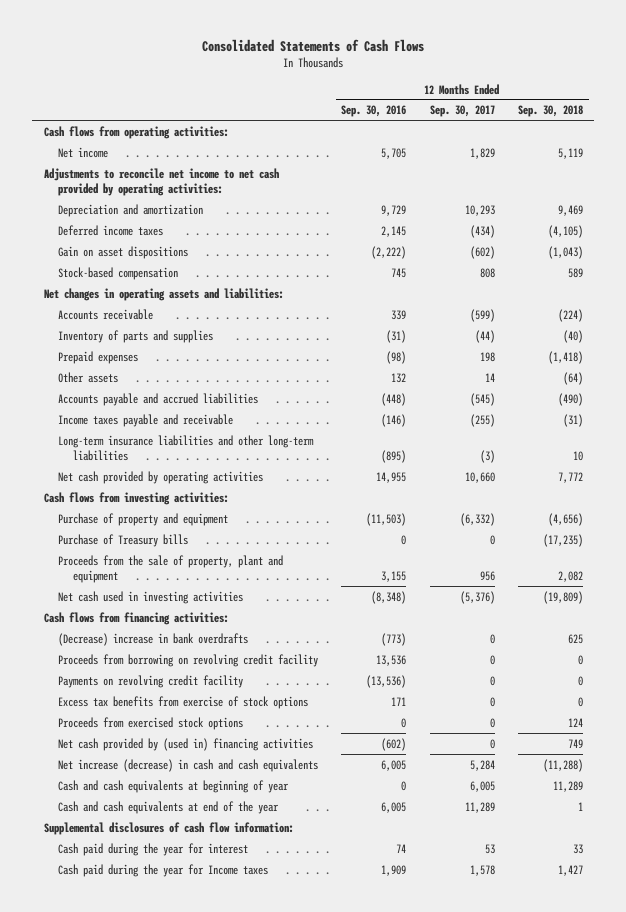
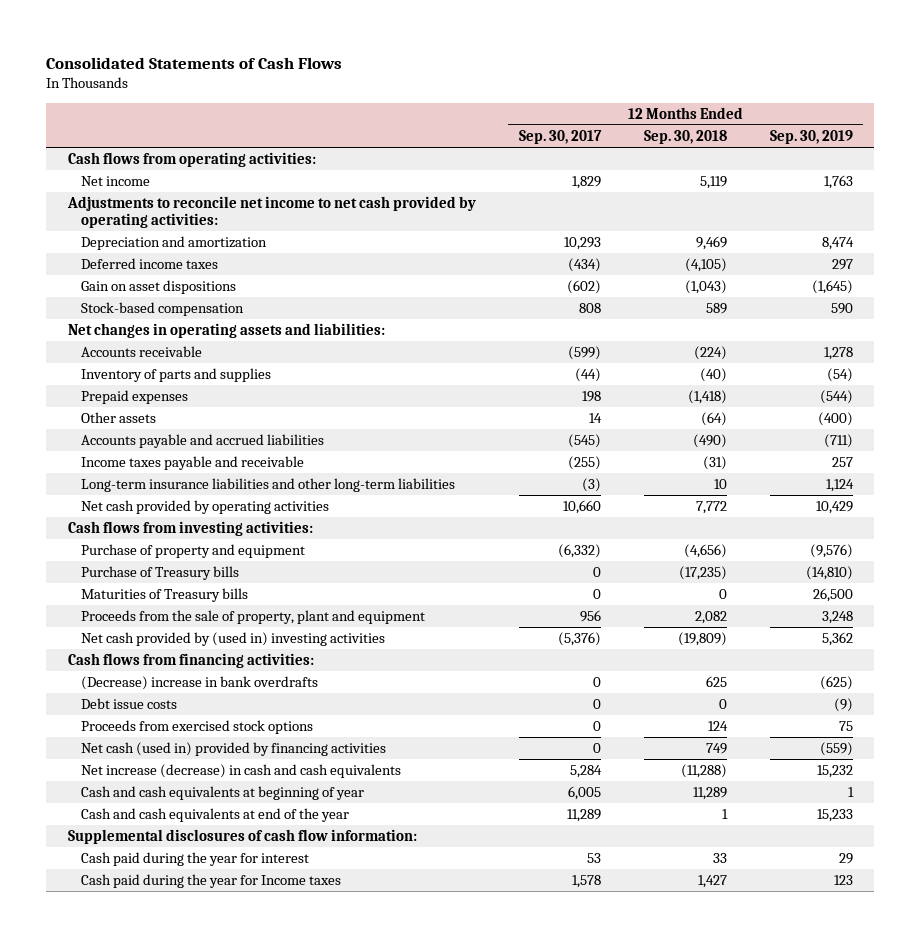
[341,105,407,118] Sep. 30, 2016 -> none
none -> [769,130,853,145] Sep. 30, 2019
none -> [80,588,248,603] Maturities of Treasury bills
[58,590,244,604] Net cash used in investing activities -> [80,632,385,647] Net cash provided by (used in) investing activities
[58,653,319,667] Proceeds from borrowing on revolving credit facility -> none
[58,674,244,688] Payments on revolving credit facility -> none
[58,695,309,709] Excess tax benefits from exercise of stock options -> none
none -> [80,698,177,710] Debt issue costs
[58,737,314,751] Net cash provided by (used in) financing activities -> [80,742,386,757] Net cash (used in) provided by financing activities

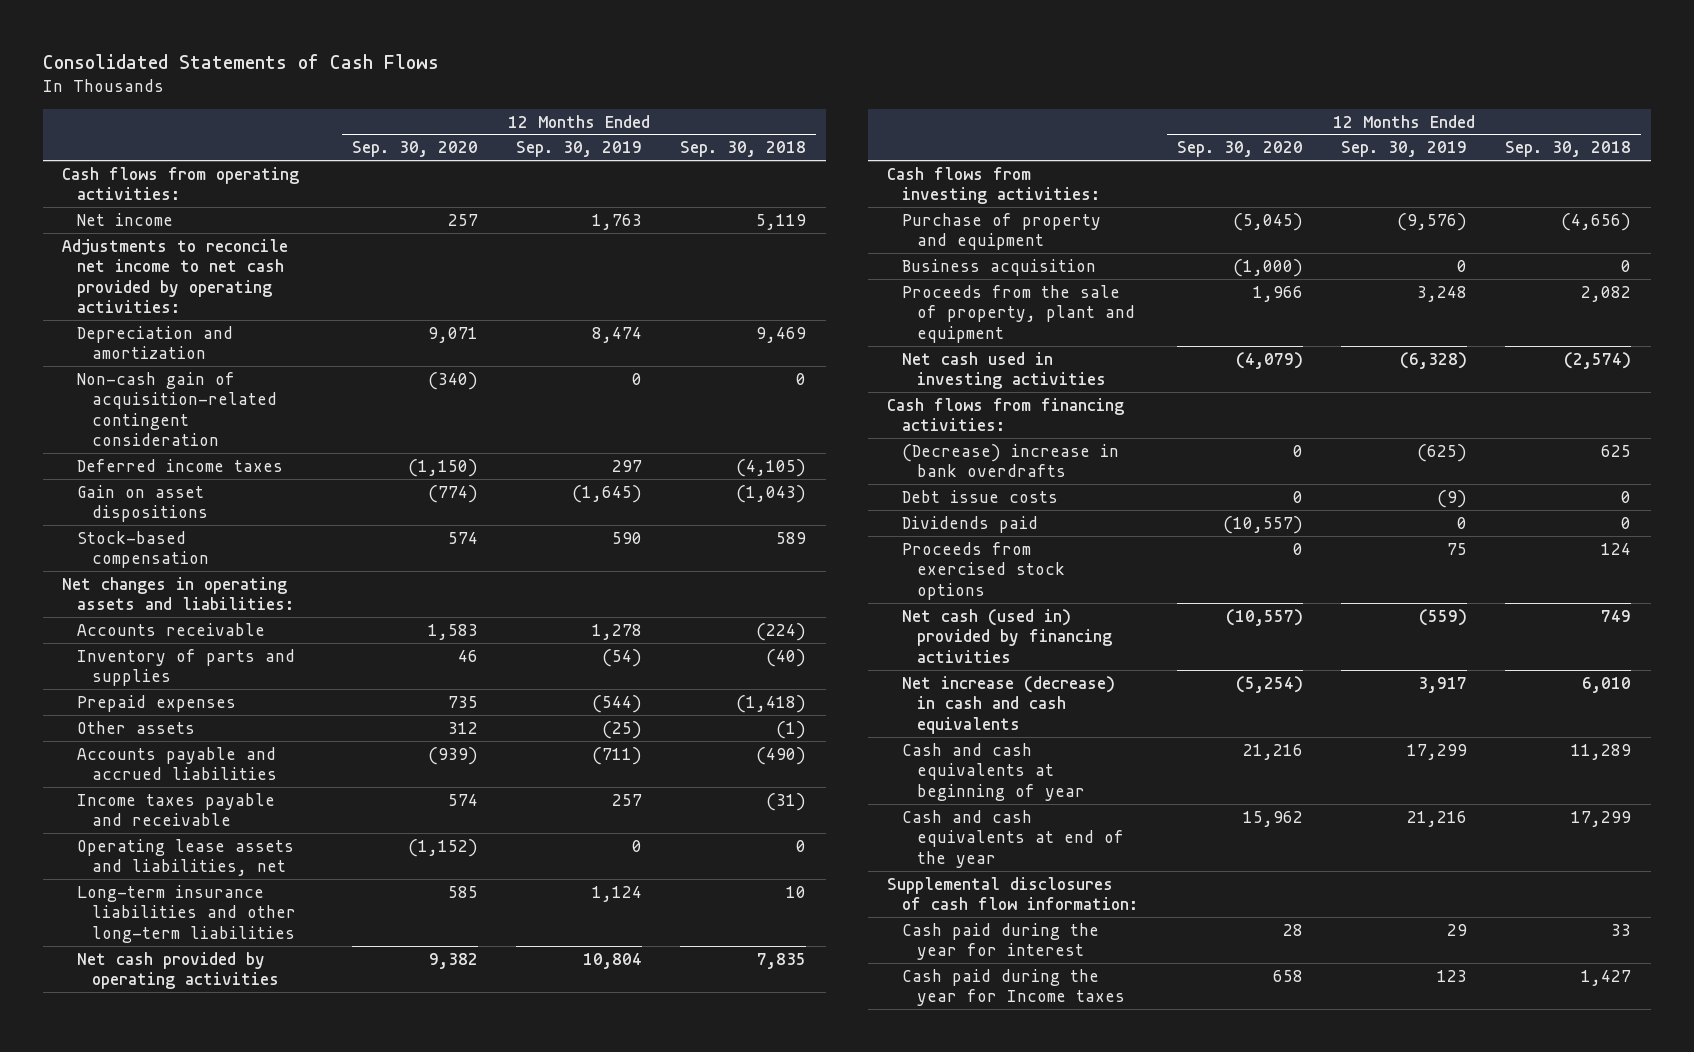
[518,130,602,145] Sep. 30, 2017 -> none
none -> [351,141,478,158] Sep. 30, 2020
none -> [77,371,278,447] Non-cash gain of acquisition-related contingent consideration
[700,412,727,427] (64) -> [776,720,807,739] (1)
[817,412,853,427] (400) -> [602,720,643,739] (25)
none -> [77,838,295,877] Operating lease assets and liabilities, net
[695,501,727,515] 7,772 -> [757,952,807,969] 7,835
[815,501,853,515] 10,429 -> [583,952,643,969] 10,804
[80,566,239,581] Purchase of Treasury bills -> none
[80,588,248,603] Maturities of Treasury bills -> none
none -> [902,258,1097,276] Business acquisition
[80,632,385,647] Net cash provided by (used in) investing activities -> [902,351,1107,390] Net cash used in investing activities
[677,632,727,647] (19,809) -> [1564,351,1632,369] (2,574)
[821,632,853,647] 5,362 -> [1400,351,1468,369] (6,328)
none -> [902,515,1039,533] Dividends paid
[680,764,727,779] (11,288) -> [1582,676,1632,693] 6,010
[816,765,853,779] 15,232 -> [1418,676,1468,693] 3,917
[847,787,854,798] 1 -> [1407,743,1468,760] 17,299
[721,809,728,820] 1 -> [1571,810,1632,827] 17,299
[816,809,853,823] 15,233 -> [1407,810,1468,827] 21,216

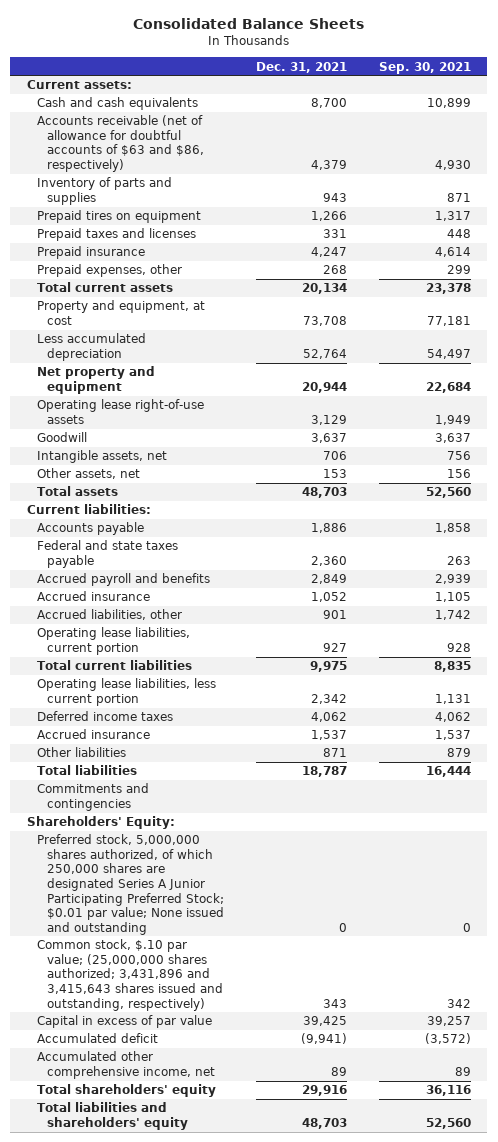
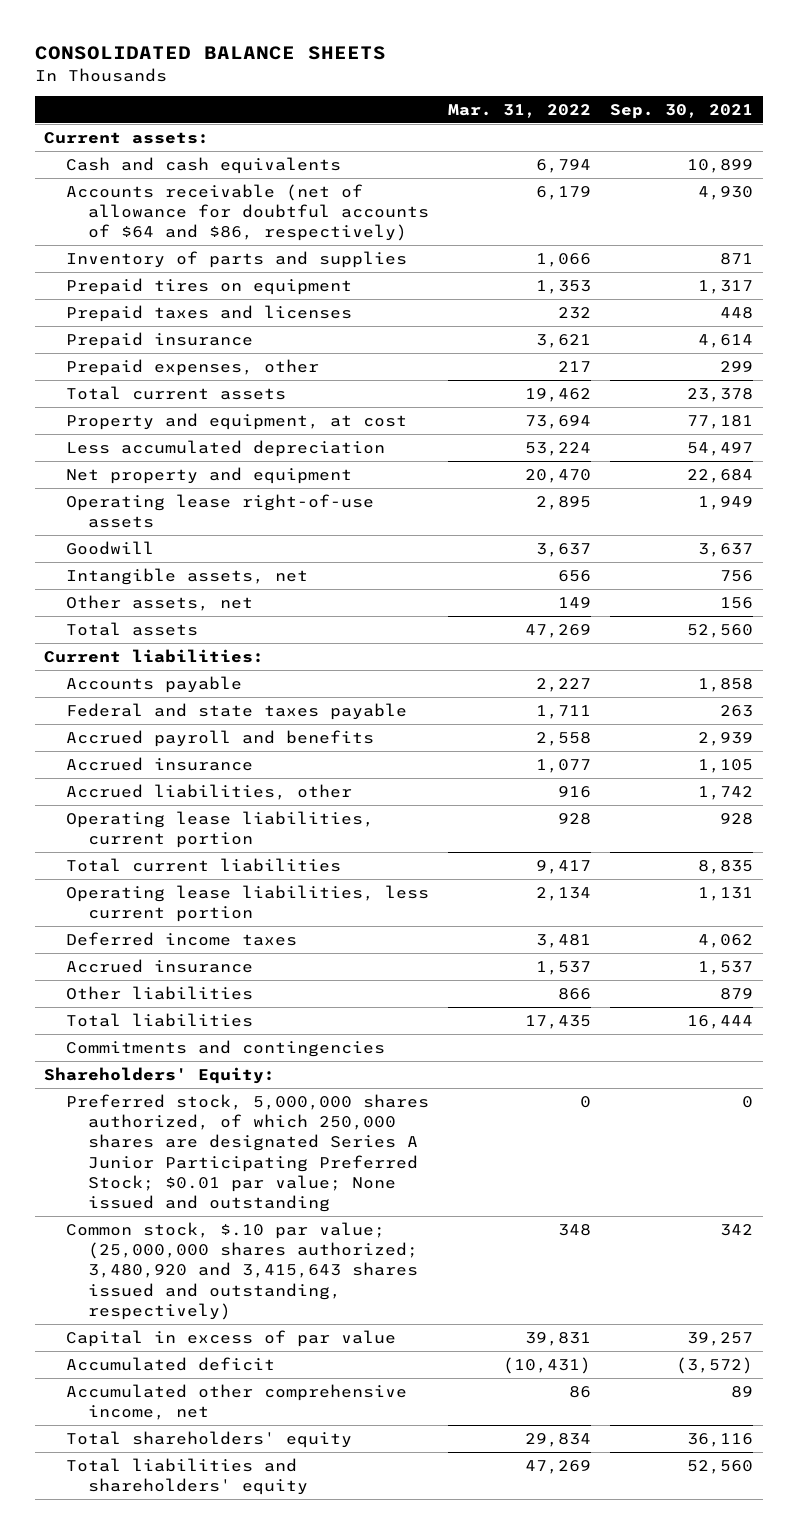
[132,18,364,30] Consolidated Balance Sheets -> [34,46,386,61] CONSOLIDATED BALANCE SHEETS
[256,61,348,73] Dec. 31, 2021 -> none
none -> [448,103,592,118] Mar. 31, 2022
[36,115,204,173] Accounts receivable (net of allowance for doubtful accounts of $63 and $86, respectively) -> [66,183,430,242] Accounts receivable (net of allowance for doubtful accounts of $64 and $86, respectively)
[36,939,223,1011] Common stock, $.10 par value; (25,000,000 shares authorized; 3,431,896 and 3,415,643 shares issued and outstanding, respectively) -> [66,1221,419,1320] Common stock, $.10 par value; (25,000,000 shares authorized; 3,480,920 and 3,415,643 shares issued and outstanding, respectively)

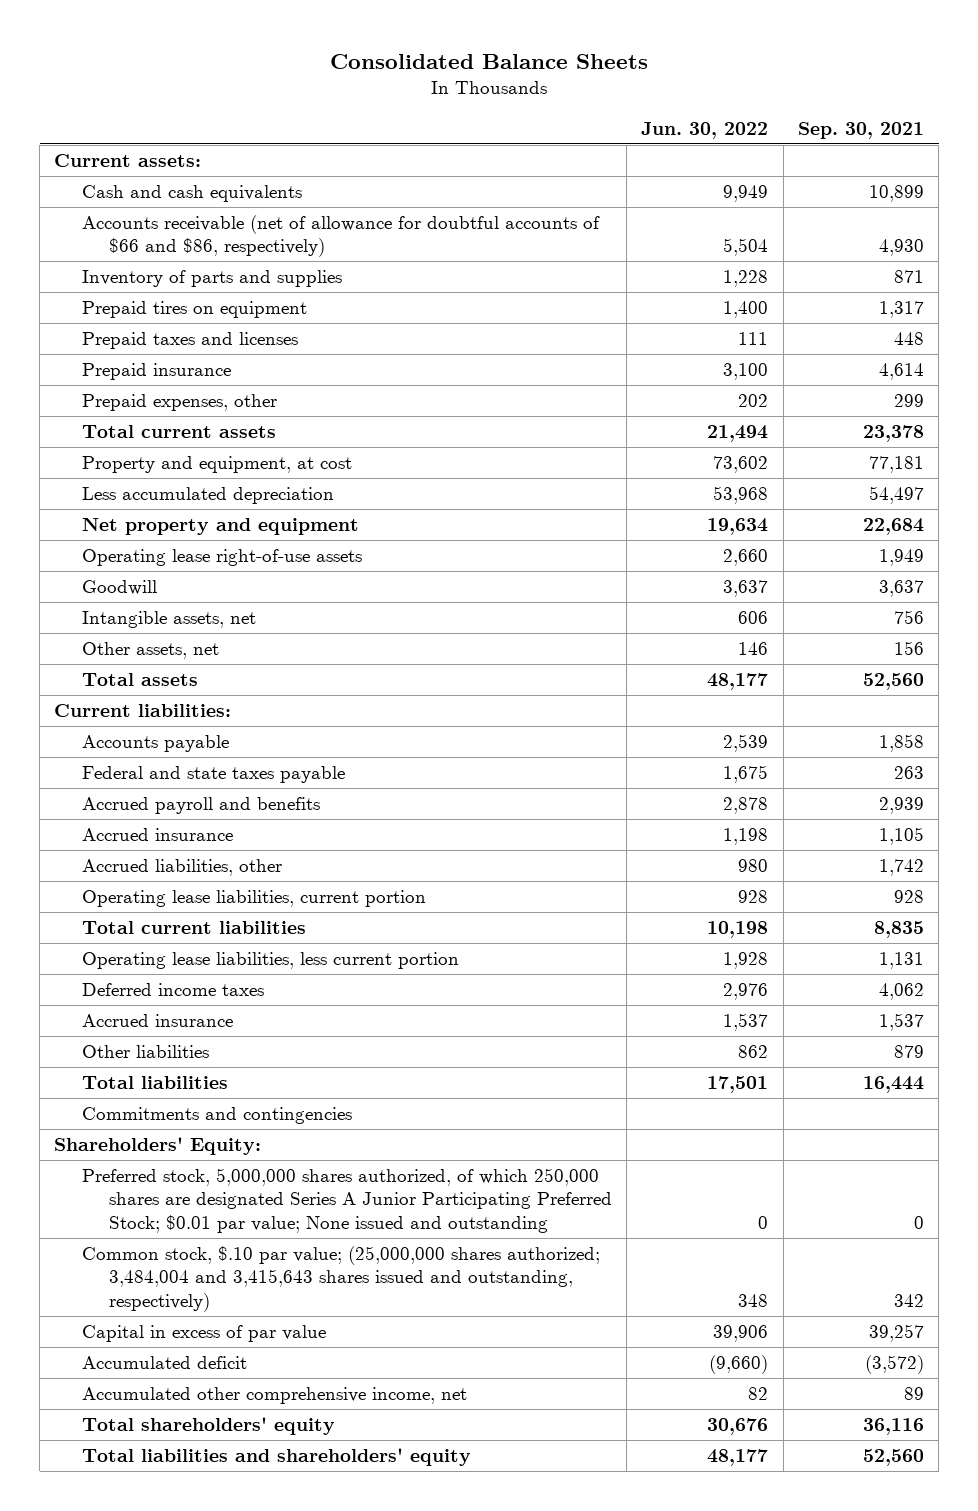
[34,46,386,61] CONSOLIDATED BALANCE SHEETS -> [330,53,649,69] Consolidated Balance Sheets
[448,103,592,118] Mar. 31, 2022 -> none
none -> [641,121,769,139] Jun. 30, 2022
[66,183,430,242] Accounts receivable (net of allowance for doubtful accounts of $64 and $86, respectively) -> [81,214,600,258] Accounts receivable (net of allowance for doubtful accounts of $66 and $86, respectively)
[66,1221,419,1320] Common stock, $.10 par value; (25,000,000 shares authorized; 3,480,920 and 3,415,643 shares issued and outstanding, respectively) -> [81,1245,600,1312] Common stock, $.10 par value; (25,000,000 shares authorized; 3,484,004 and 3,415,643 shares issued and outstanding, respectively)

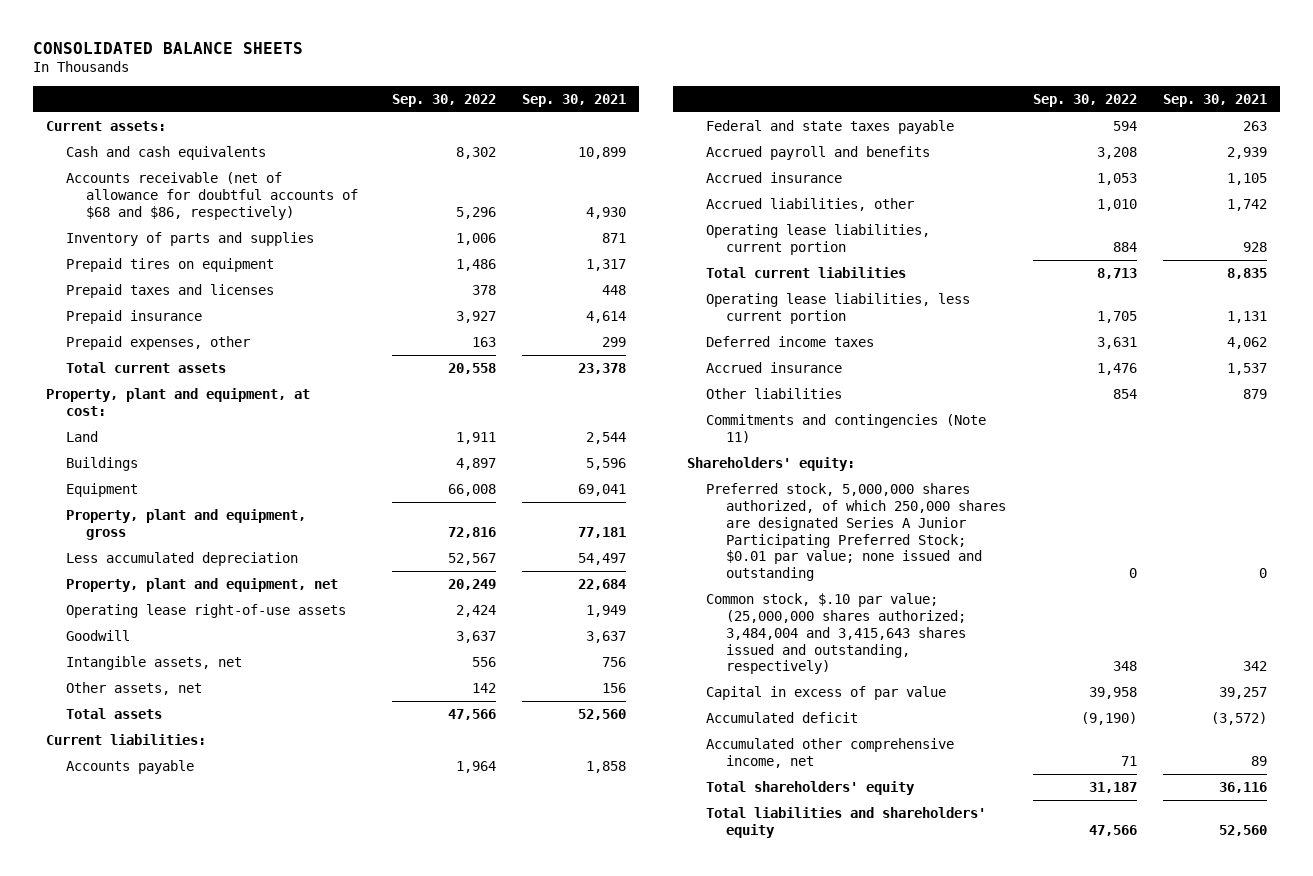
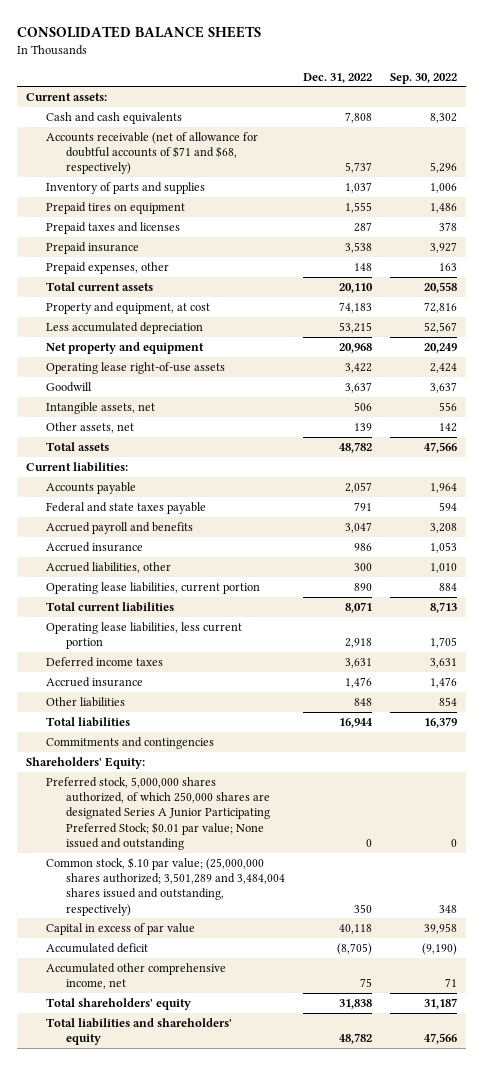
[522,93,627,107] Sep. 30, 2021 -> none
none -> [302,72,372,83] Dec. 31, 2022
[65,171,358,220] Accounts receivable (net of allowance for doubtful accounts of $68 and $86, respectively) -> [45,132,258,175] Accounts receivable (net of allowance for doubtful accounts of $71 and $68, respectively)
[45,387,310,416] Property, plant and equipment, at cost: -> none
[65,430,98,442] Land -> none
[65,456,138,471] Buildings -> none
[65,482,138,497] Equipment -> none
[65,508,306,540] Property, plant and equipment, gross -> [45,302,210,315] Property and equipment, at cost
[65,577,338,592] Property, plant and equipment, net -> [45,342,204,355] Net property and equipment
none -> [45,717,130,728] Total liabilities
[706,413,987,443] Commitments and contingencies (Note 11) -> [45,737,214,750] Commitments and contingencies
[686,456,855,471] Shareholders' equity: -> [26,757,146,770] Shareholders' Equity:
[706,482,1007,582] Preferred stock, 5,000,000 shares authorized, of which 250,000 shares are designated Series A Junior Participating Preferred Stock; $0.01 par value; none issued and outstanding -> [45,777,270,850] Preferred stock, 5,000,000 shares authorized, of which 250,000 shares are designated Series A Junior Participating Preferred Stock; $0.01 par value; None issued and outstanding
[706,592,967,675] Common stock, $.10 par value; (25,000,000 shares authorized; 3,484,004 and 3,415,643 shares issued and outstanding, respectively) -> [45,857,285,916] Common stock, $.10 par value; (25,000,000 shares authorized; 3,501,289 and 3,484,004 shares issued and outstanding, respectively)

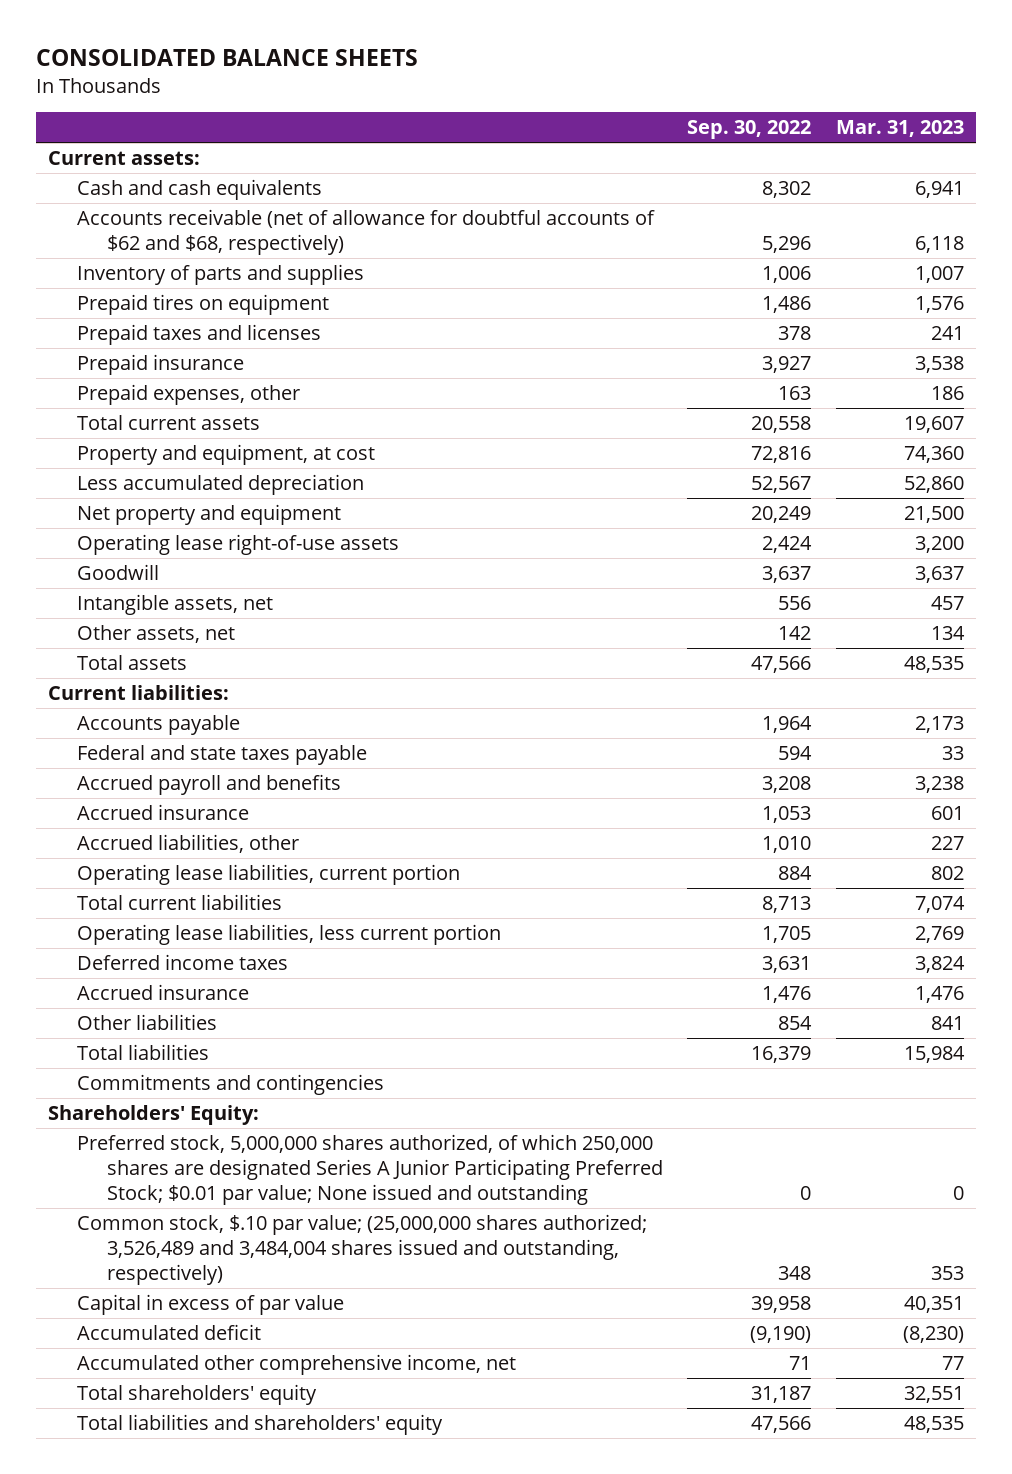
[302,72,372,83] Dec. 31, 2022 -> none
none -> [835,120,964,138] Mar. 31, 2023
[45,132,258,175] Accounts receivable (net of allowance for doubtful accounts of $71 and $68, respectively) -> [77,209,656,255] Accounts receivable (net of allowance for doubtful accounts of $62 and $68, respectively)
[45,857,285,916] Common stock, $.10 par value; (25,000,000 shares authorized; 3,501,289 and 3,484,004 shares issued and outstanding, respectively) -> [77,1214,648,1285] Common stock, $.10 par value; (25,000,000 shares authorized; 3,526,489 and 3,484,004 shares issued and outstanding, respectively)

